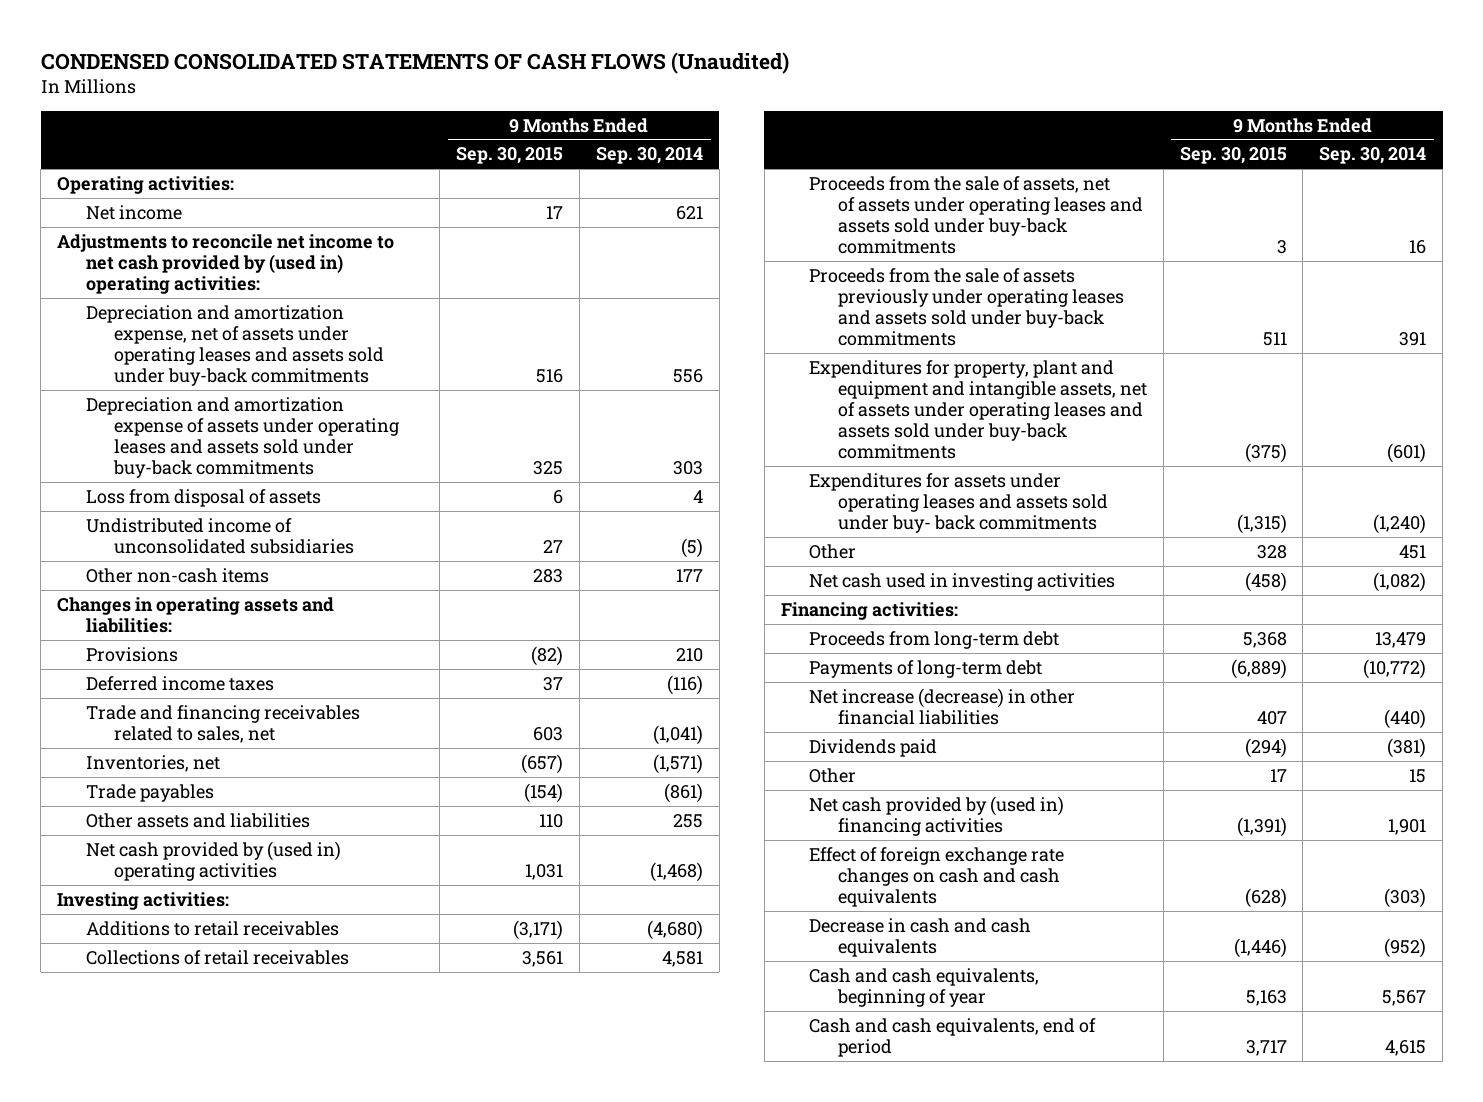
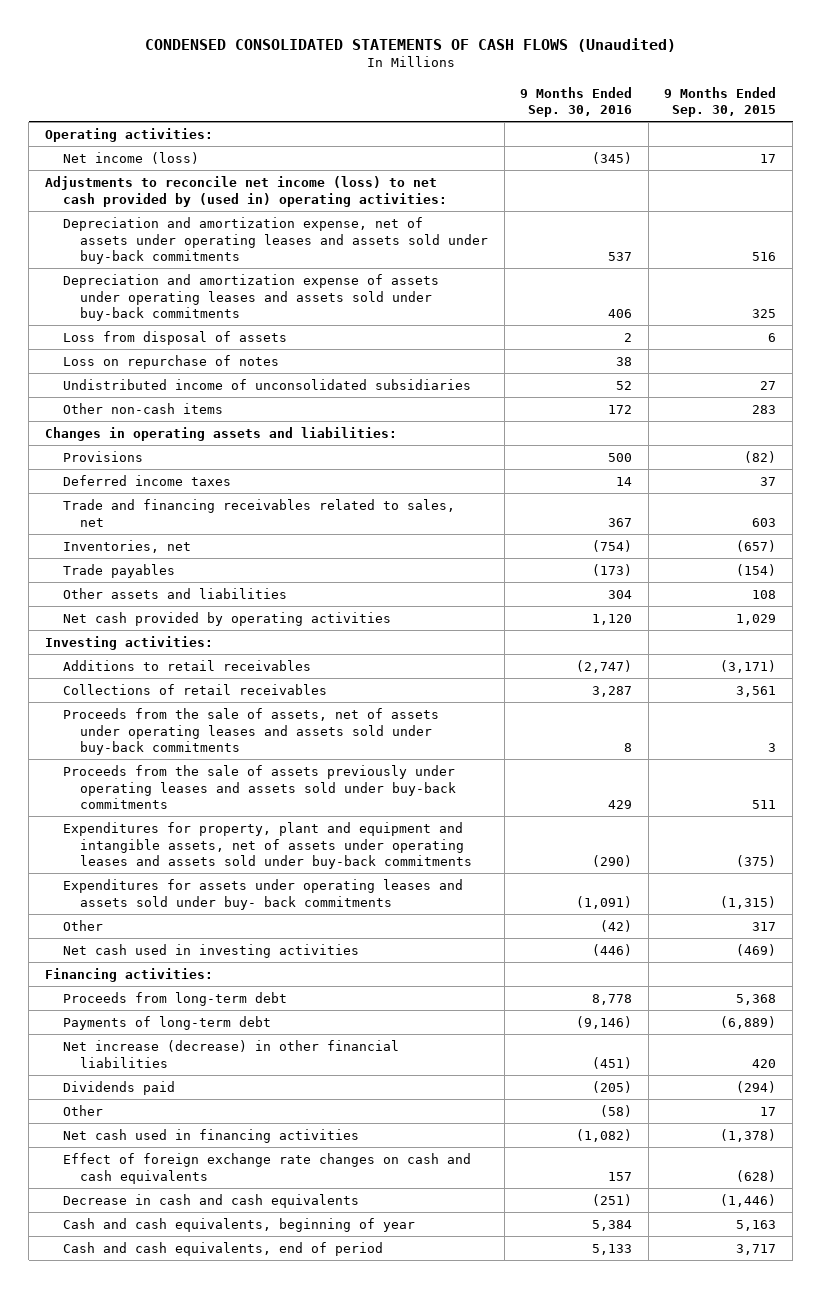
[595,147,703,165] Sep. 30, 2014 -> none
none -> [520,86,633,118] 9 Months Ended Sep. 30, 2016
[85,204,182,220] Net income -> [62,151,199,164] Net income (loss)
[57,233,395,294] Adjustments to reconcile net income to net cash provided by (used in) operating activities: -> [45,175,447,207] Adjustments to reconcile net income (loss) to net cash provided by (used in) operating activities:
none -> [62,354,279,369] Loss on repurchase of notes
[539,813,564,828] 110 -> [752,589,777,599] 108
[85,840,341,881] Net cash provided by (used in) operating activities -> [62,611,391,626] Net cash provided by operating activities
[525,863,564,880] 1,031 -> [736,613,777,625] 1,029
[1256,544,1287,559] 328 -> [752,921,777,931] 317
[1244,571,1287,592] (458) -> [736,943,777,956] (469)
[1256,710,1287,725] 407 -> [752,1058,777,1068] 420
[809,795,1065,836] Net cash provided by (used in) financing activities -> [62,1128,359,1143] Net cash used in financing activities
[1236,816,1287,837] (1,391) -> [720,1128,777,1142] (1,378)

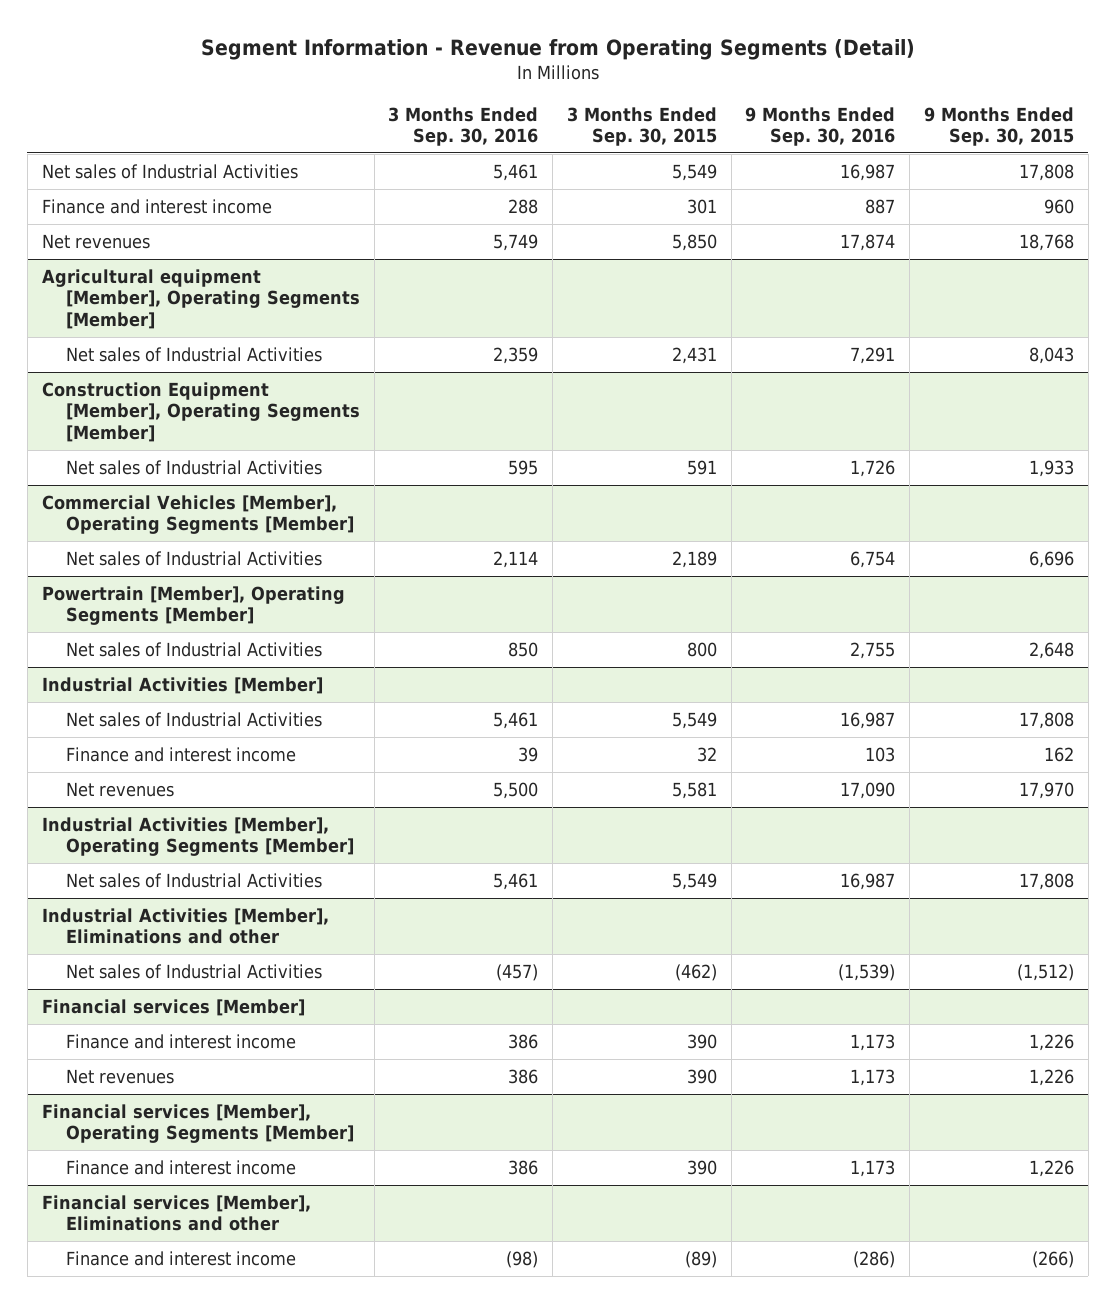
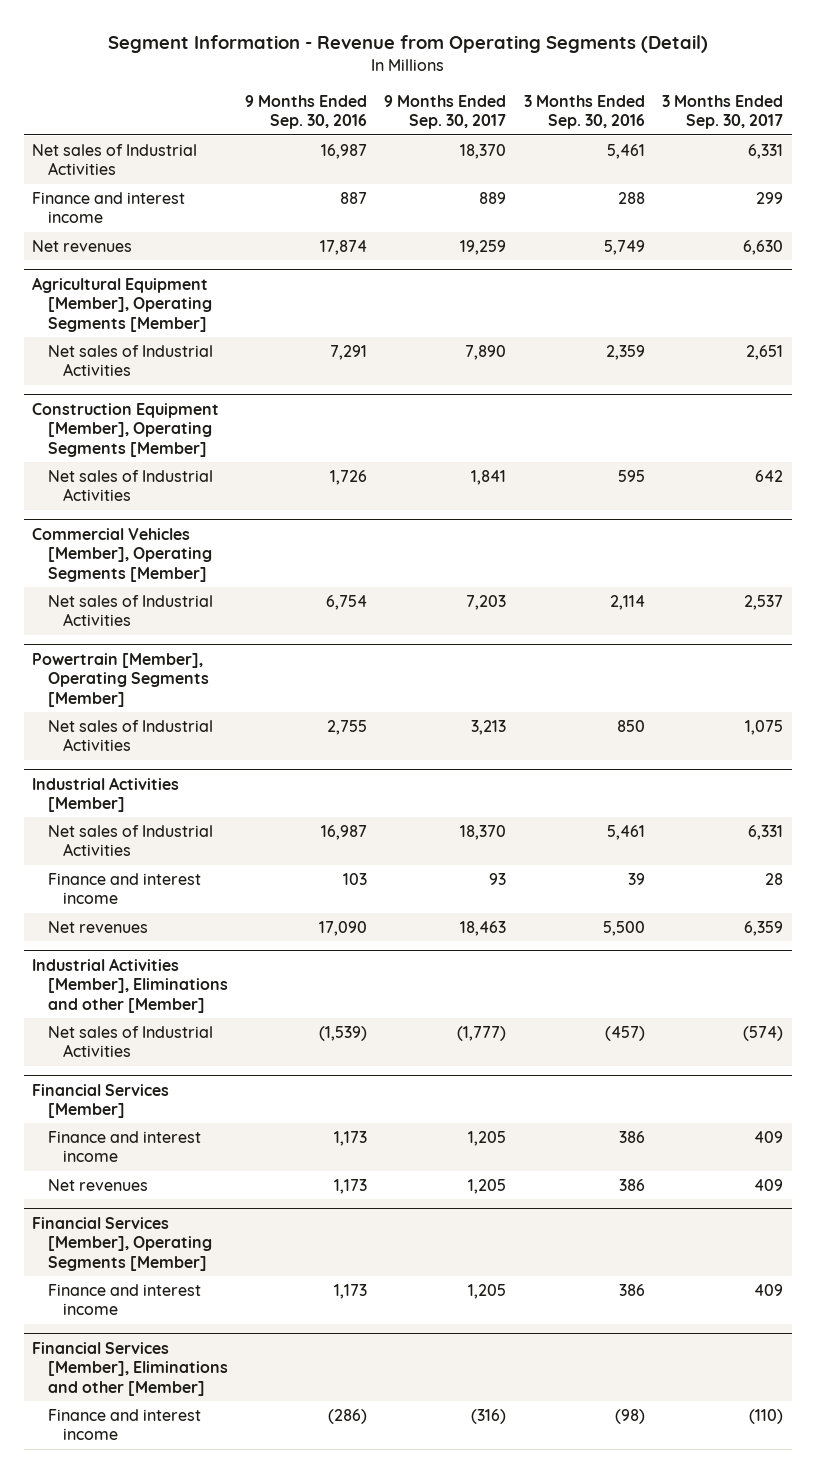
[566,106,717,146] 3 Months Ended Sep. 30, 2015 -> none
[923,106,1074,146] 9 Months Ended Sep. 30, 2015 -> none
none -> [384,94,507,130] 9 Months Ended Sep. 30, 2017
none -> [662,94,784,130] 3 Months Ended Sep. 30, 2017
[41,268,360,329] Agricultural equipment [Member], Operating Segments [Member] -> [32,276,212,332] Agricultural Equipment [Member], Operating Segments [Member]
[41,816,354,857] Industrial Activities [Member], Operating Segments [Member] -> none
[65,872,322,888] Net sales of Industrial Activities -> none
[41,907,329,945] Industrial Activities [Member], Eliminations and other -> [32,957,228,1013] Industrial Activities [Member], Eliminations and other [Member]
[41,998,305,1016] Financial services [Member] -> [32,1083,170,1119] Financial Services [Member]
[41,1103,354,1144] Financial services [Member], Operating Segments [Member] -> [32,1216,212,1271] Financial Services [Member], Operating Segments [Member]
[41,1194,311,1232] Financial services [Member], Eliminations and other -> [32,1341,228,1396] Financial Services [Member], Eliminations and other [Member]

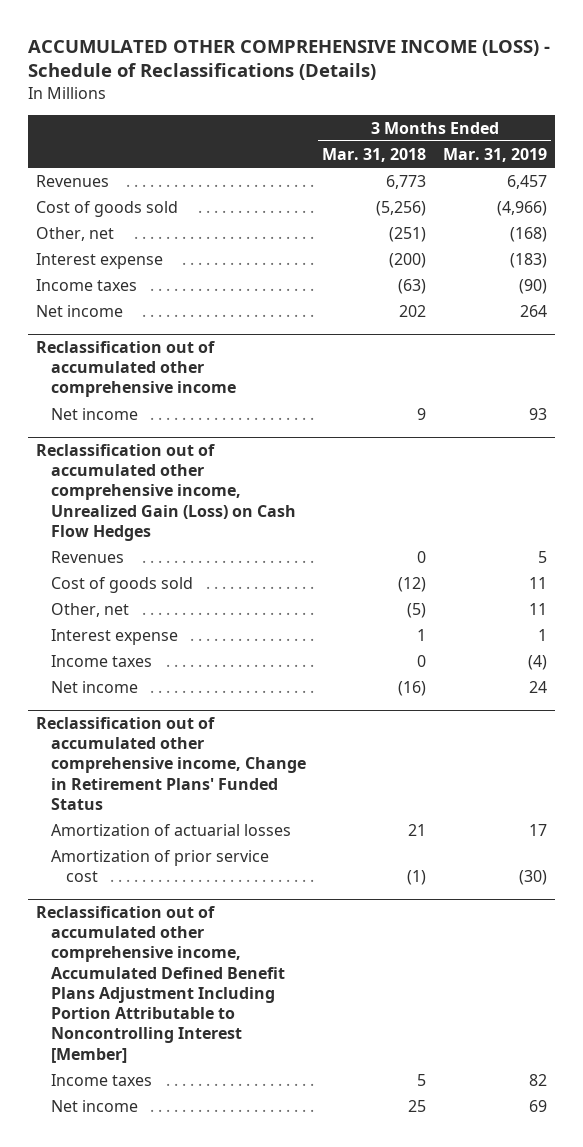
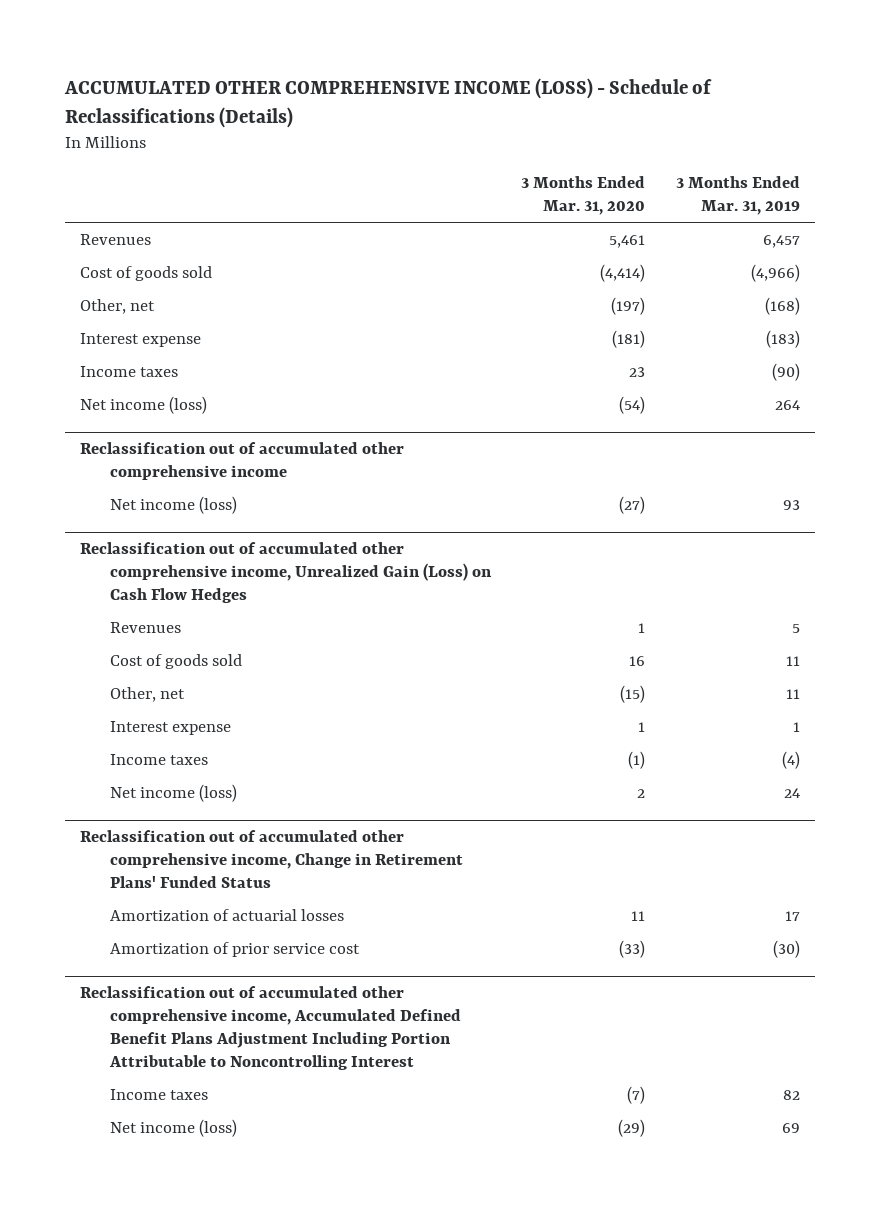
[322,147,427,162] Mar. 31, 2018 -> none
none -> [521,176,646,216] 3 Months Ended Mar. 31, 2020
[36,304,124,317] Net income -> [80,395,208,414] Net income (loss)
[51,407,139,420] Net income -> [109,495,237,514] Net income (loss)
[51,680,139,693] Net income -> [109,783,237,802] Net income (loss)
[36,905,286,1063] Reclassification out of accumulated other comprehensive income, Accumulated Defined Benefit Plans Adjustment Including Portion Attributable to Noncontrolling Interest [Member] -> [80,986,461,1070] Reclassification out of accumulated other comprehensive income, Accumulated Defined Benefit Plans Adjustment Including Portion Attributable to Noncontrolling Interest
[51,1099,139,1112] Net income -> [109,1118,237,1137] Net income (loss)

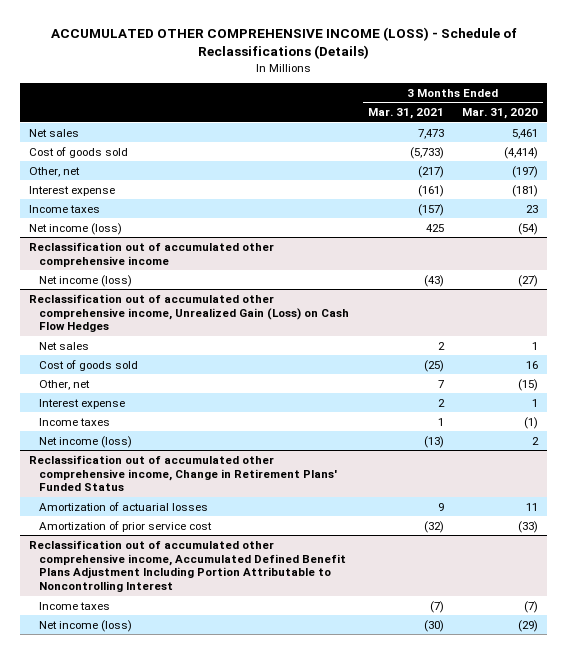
[676,176,801,216] 3 Months Ended Mar. 31, 2019 -> none
none -> [367,108,444,120] Mar. 31, 2021
[80,233,152,245] Revenues -> [29,128,80,137] Net sales
[109,621,181,633] Revenues -> [39,341,90,350] Net sales

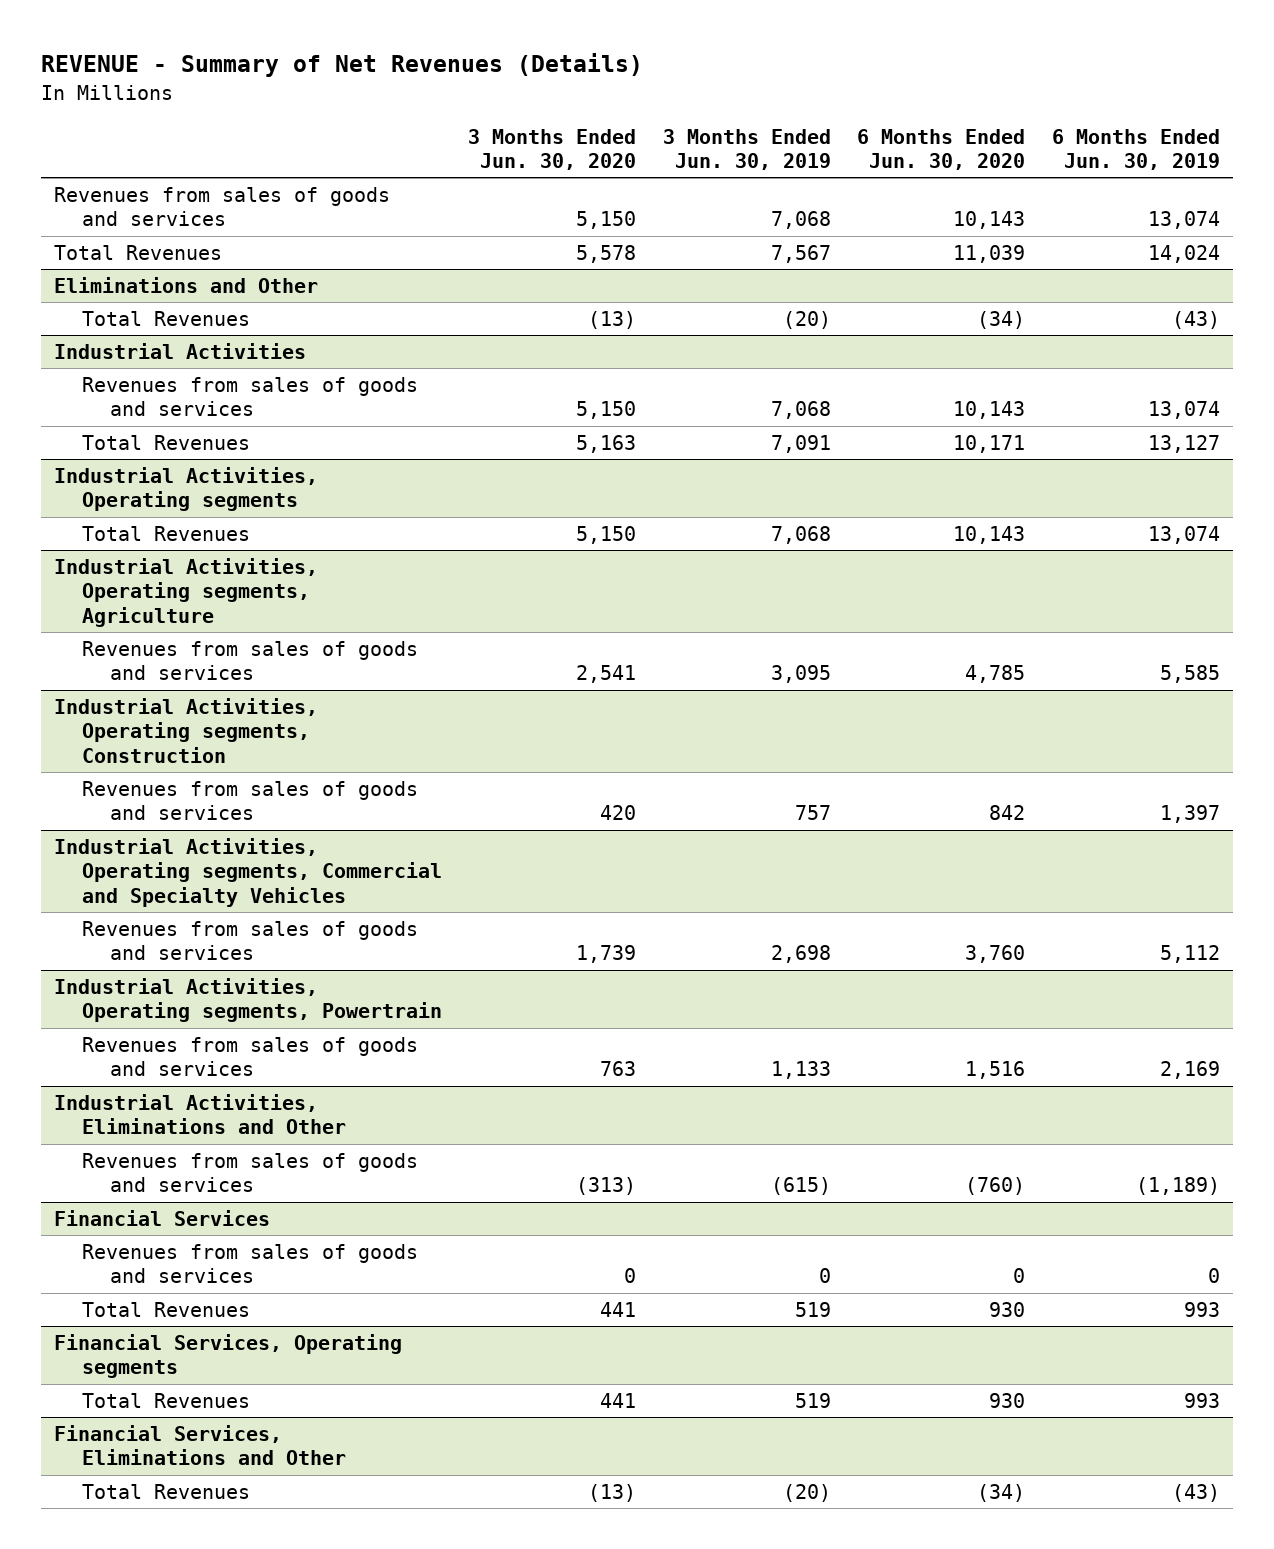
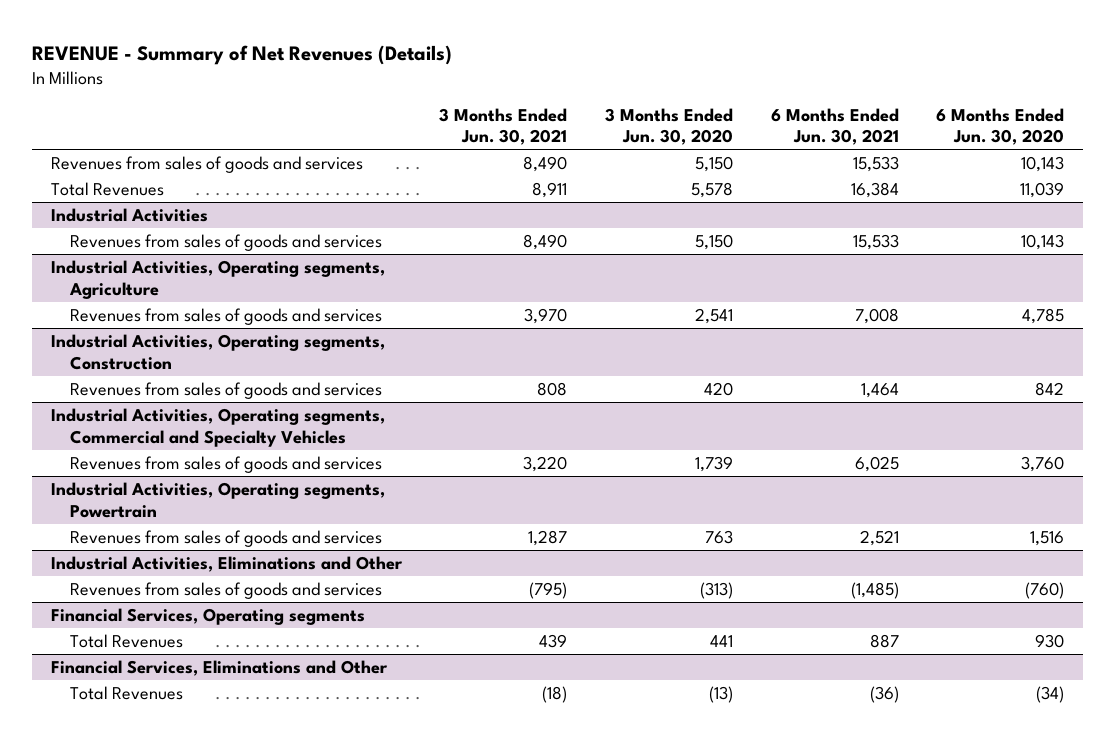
[662,128,831,171] 3 Months Ended Jun. 30, 2019 -> none
[1051,128,1220,171] 6 Months Ended Jun. 30, 2019 -> none
none -> [439,107,568,146] 3 Months Ended Jun. 30, 2021
none -> [770,107,899,146] 6 Months Ended Jun. 30, 2021
[54,276,319,293] Eliminations and Other -> none
[81,310,250,326] Total Revenues -> none
[81,434,250,450] Total Revenues -> none
[54,466,319,512] Industrial Activities, Operating segments -> none
[81,525,250,541] Total Revenues -> none
[54,1209,271,1226] Financial Services -> none
[81,1243,418,1284] Revenues from sales of goods and services -> none
[81,1301,250,1317] Total Revenues -> none

